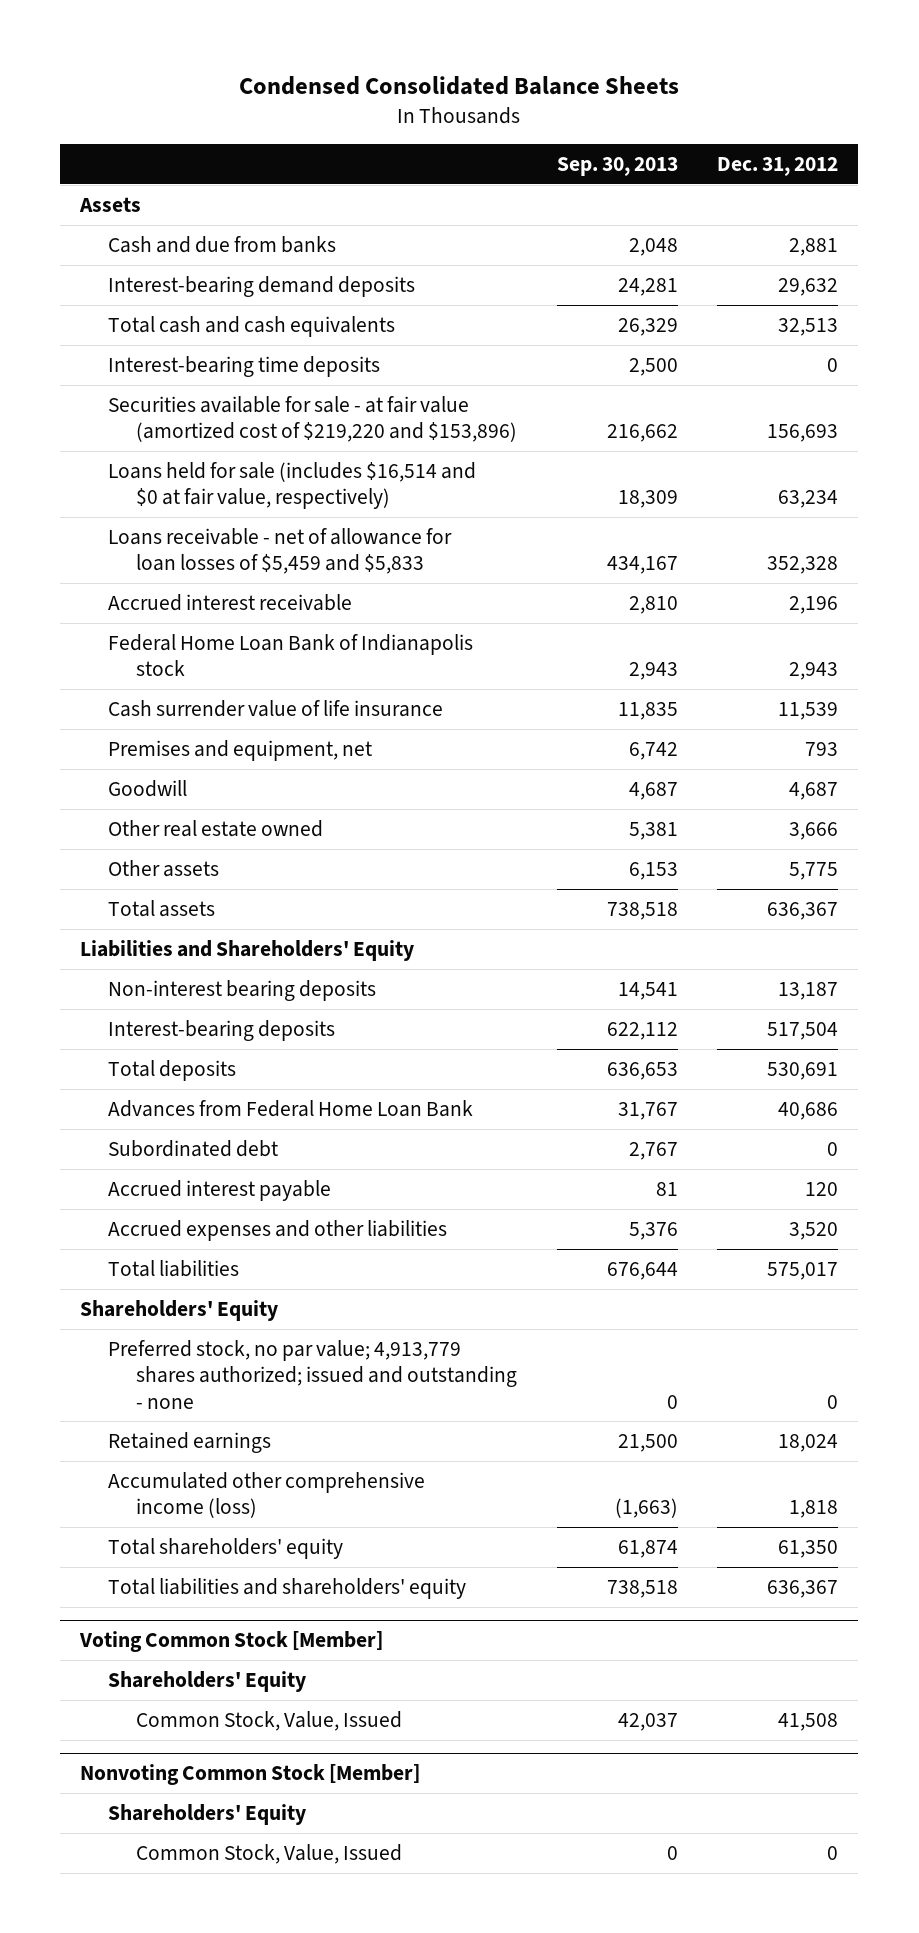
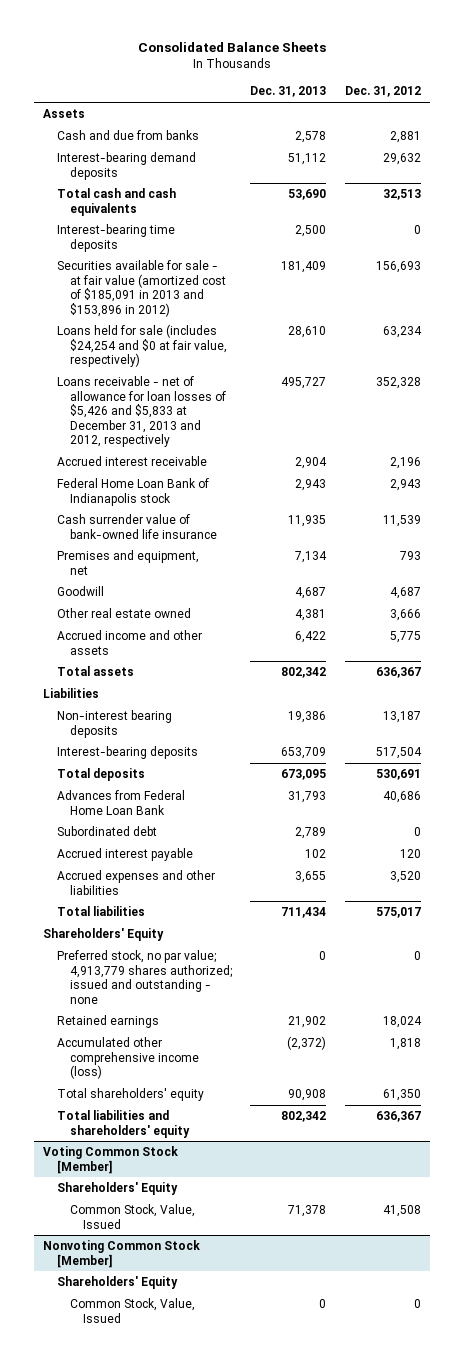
[239,75,680,95] Condensed Consolidated Balance Sheets -> [138,42,327,53] Consolidated Balance Sheets
[556,156,678,176] Sep. 30, 2013 -> none
none -> [250,86,327,98] Dec. 31, 2013
[108,396,517,443] Securities available for sale - at fair value (amortized cost of $219,220 and $153,896) -> [56,260,226,317] Securities available for sale - at fair value (amortized cost of $185,091 in 2013 and $153,896 in 2012)
[108,462,477,510] Loans held for sale (includes $16,514 and $0 at fair value, respectively) -> [56,324,227,368] Loans held for sale (includes $24,254 and $0 at fair value, respectively)
[108,528,453,575] Loans receivable - net of allowance for loan losses of $5,459 and $5,833 -> [56,376,226,447] Loans receivable - net of allowance for loan losses of $5,426 and $5,833 at December 31, 2013 and 2012, respectively
[108,700,444,718] Cash surrender value of life insurance -> [56,514,217,539] Cash surrender value of bank-owned life insurance
[108,860,220,878] Other assets -> [56,630,202,655] Accrued income and other assets
[80,940,415,962] Liabilities and Shareholders' Equity -> none
none -> [43,688,100,699] Liabilities

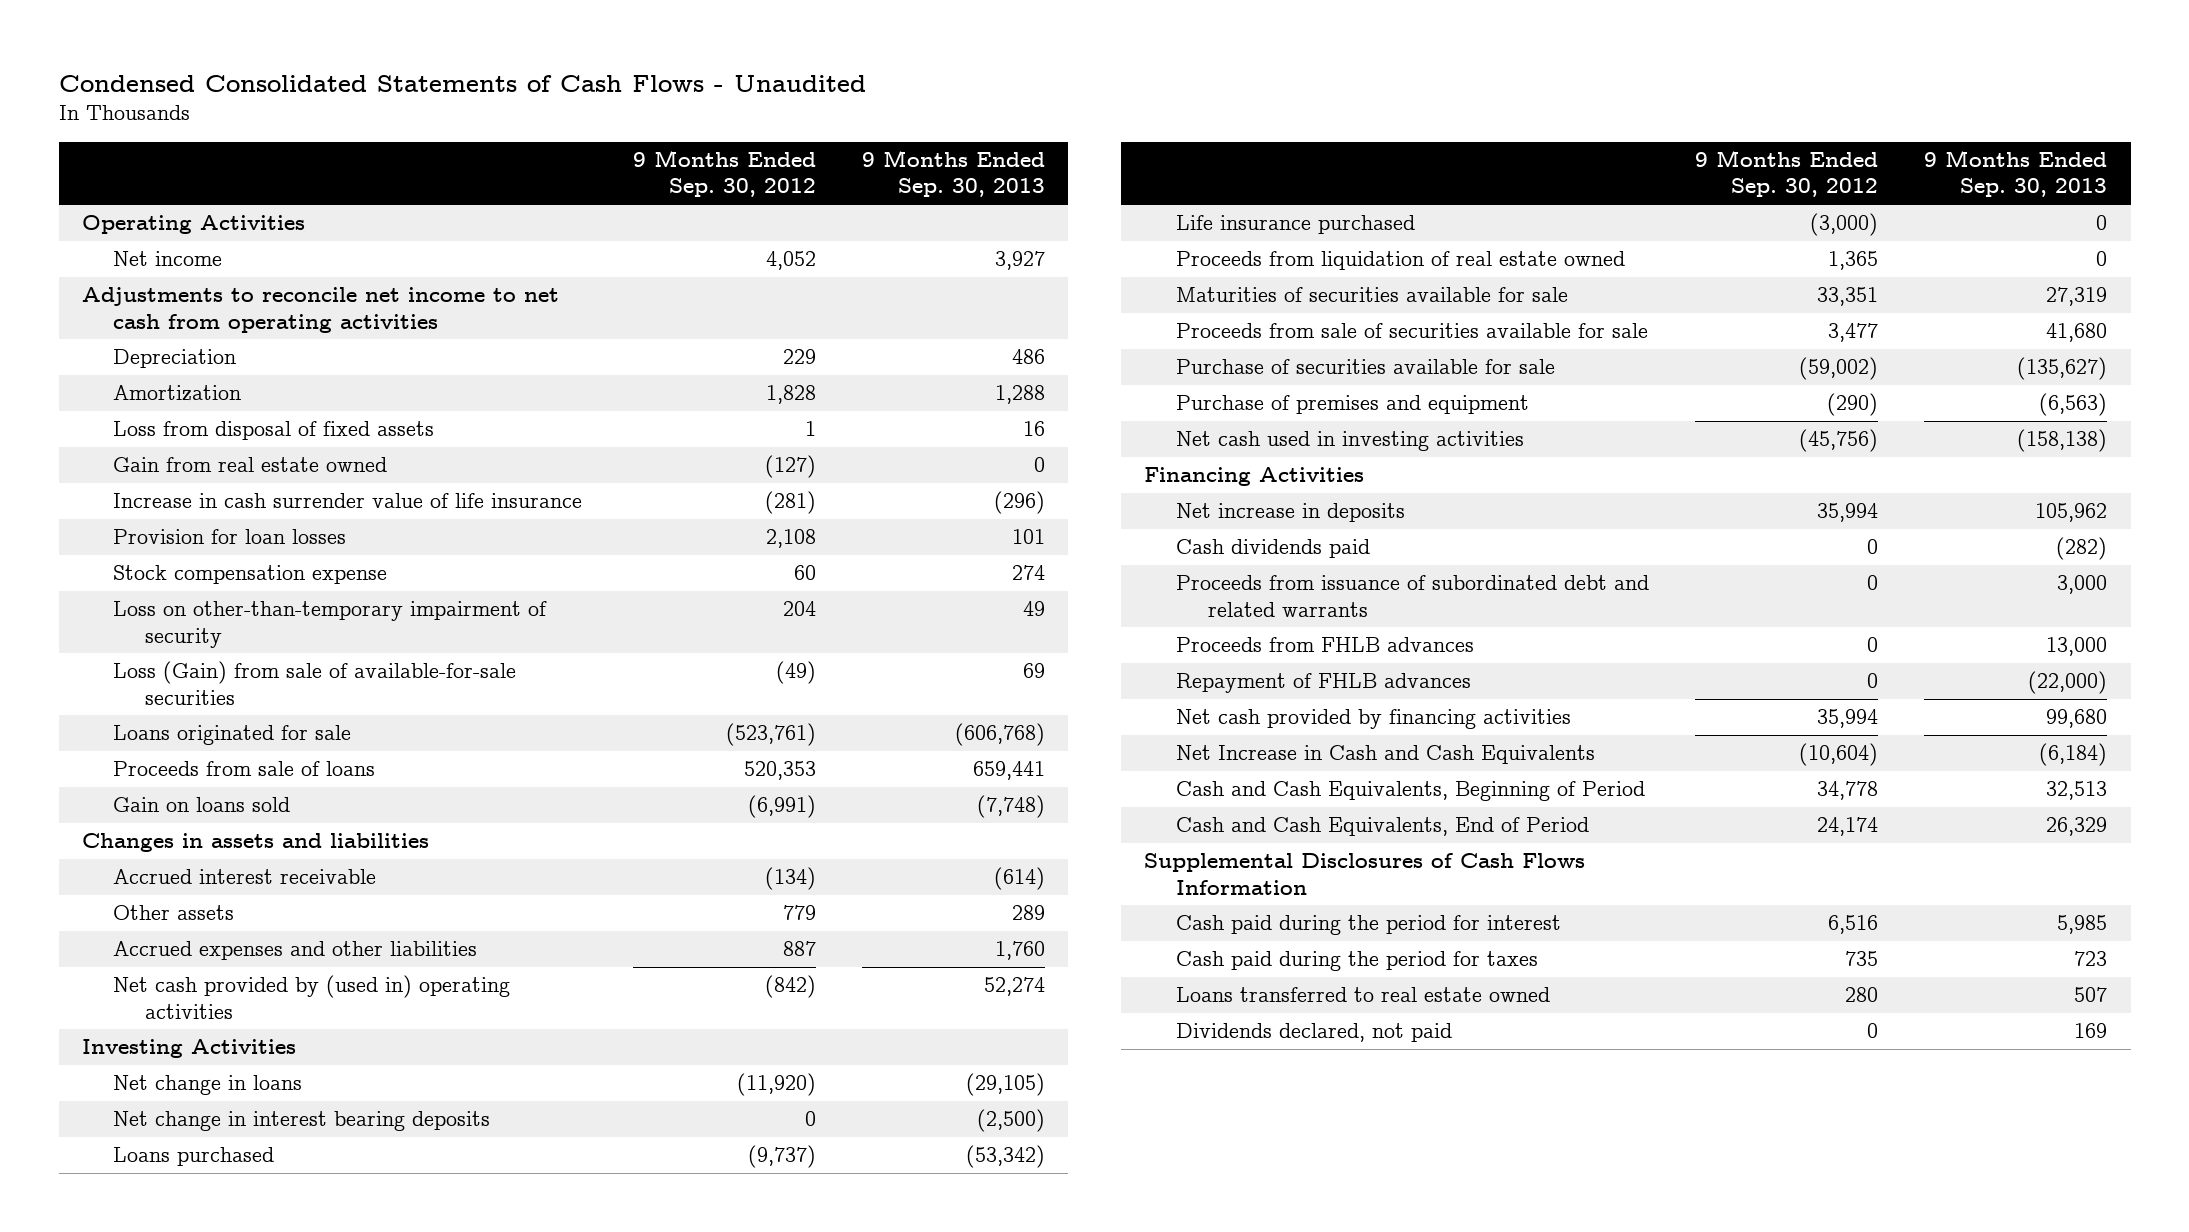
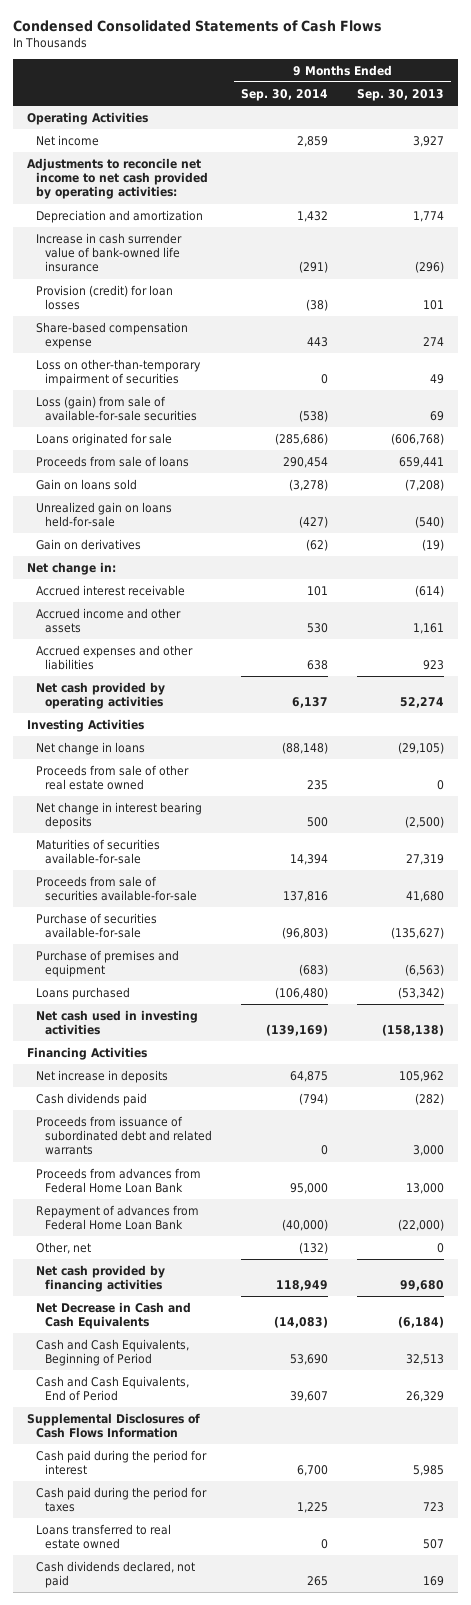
[58,74,866,92] Condensed Consolidated Statements of Cash Flows - Unaudited -> [12,20,382,33] Condensed Consolidated Statements of Cash Flows
[632,150,816,198] 9 Months Ended Sep. 30, 2012 -> none
none -> [241,88,329,101] Sep. 30, 2014
[113,349,237,369] Depreciation -> none
[113,385,242,402] Amortization -> none
[113,421,435,441] Loss from disposal of fixed assets -> none
[113,457,388,473] Gain from real estate owned -> none
[81,287,559,333] Adjustments to reconcile net income to net cash from operating activities -> [27,157,209,200] Adjustments to reconcile net income to net cash provided by operating activities:
none -> [36,209,204,223] Depreciation and amortization
[113,493,583,509] Increase in cash surrender value of life insurance -> [36,232,183,273] Increase in cash surrender value of bank-owned life insurance
[113,529,347,545] Provision for loan losses -> [36,284,174,311] Provision (credit) for loan losses
[113,565,388,585] Stock compensation expense -> [36,321,189,350] Share-based compensation expense
[113,601,548,648] Loss on other-than-temporary impairment of security -> [36,358,202,387] Loss on other-than-temporary impairment of securities
[113,661,517,705] Loss (Gain) from sale of available-for-sale securities -> [36,395,198,422] Loss (gain) from sale of available-for-sale securities
[976,795,1045,819] (7,748) -> [404,478,444,491] (7,208)
none -> [36,501,173,528] Unrealized gain on loans held-for-sale
none -> [36,538,142,550] Gain on derivatives
[81,833,429,853] Changes in assets and liabilities -> [27,561,117,575] Net change in:
[113,905,235,921] Other assets -> [36,607,182,634] Accrued income and other assets
[1011,905,1045,921] 289 -> [412,623,444,635] 1,161
[994,941,1045,961] 1,760 -> [422,660,444,671] 923
[113,975,511,1019] Net cash provided by (used in) operating activities -> [36,681,166,710] Net cash provided by operating activities
none -> [36,764,190,791] Proceeds from sale of other real estate owned
[1175,215,1415,235] Life insurance purchased -> none
[1175,251,1625,271] Proceeds from liquidation of real estate owned -> none
[1175,287,1568,303] Maturities of securities available for sale -> [36,838,161,865] Maturities of securities available-for-sale
[1175,323,1648,339] Proceeds from sale of securities available for sale -> [36,875,198,902] Proceeds from sale of securities available-for-sale
[1175,359,1555,375] Purchase of securities available for sale -> [36,912,158,939] Purchase of securities available-for-sale
[113,1147,275,1167] Loans purchased -> [36,986,131,1000] Loans purchased
[1175,637,1474,653] Proceeds from FHLB advances -> [36,1167,202,1194] Proceeds from advances from Federal Home Loan Bank
[1175,673,1471,694] Repayment of FHLB advances -> [36,1204,200,1231] Repayment of advances from Federal Home Loan Bank
none -> [36,1241,92,1254] Other, net
[1175,745,1595,765] Net Increase in Cash and Cash Equivalents -> [36,1301,192,1330] Net Decrease in Cash and Cash Equivalents
[1175,1023,1452,1043] Dividends declared, not paid -> [36,1560,196,1589] Cash dividends declared, not paid

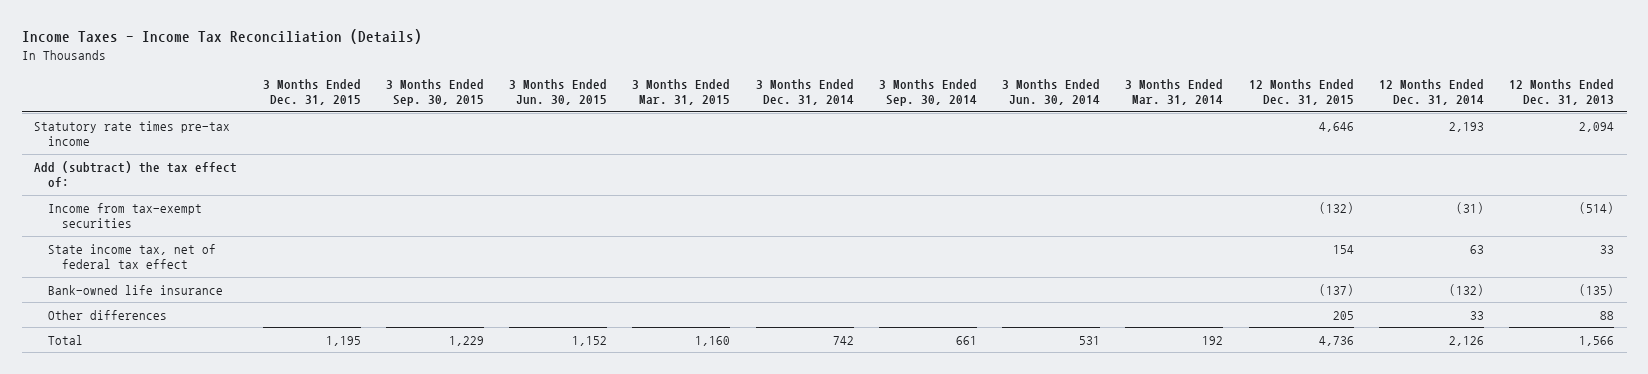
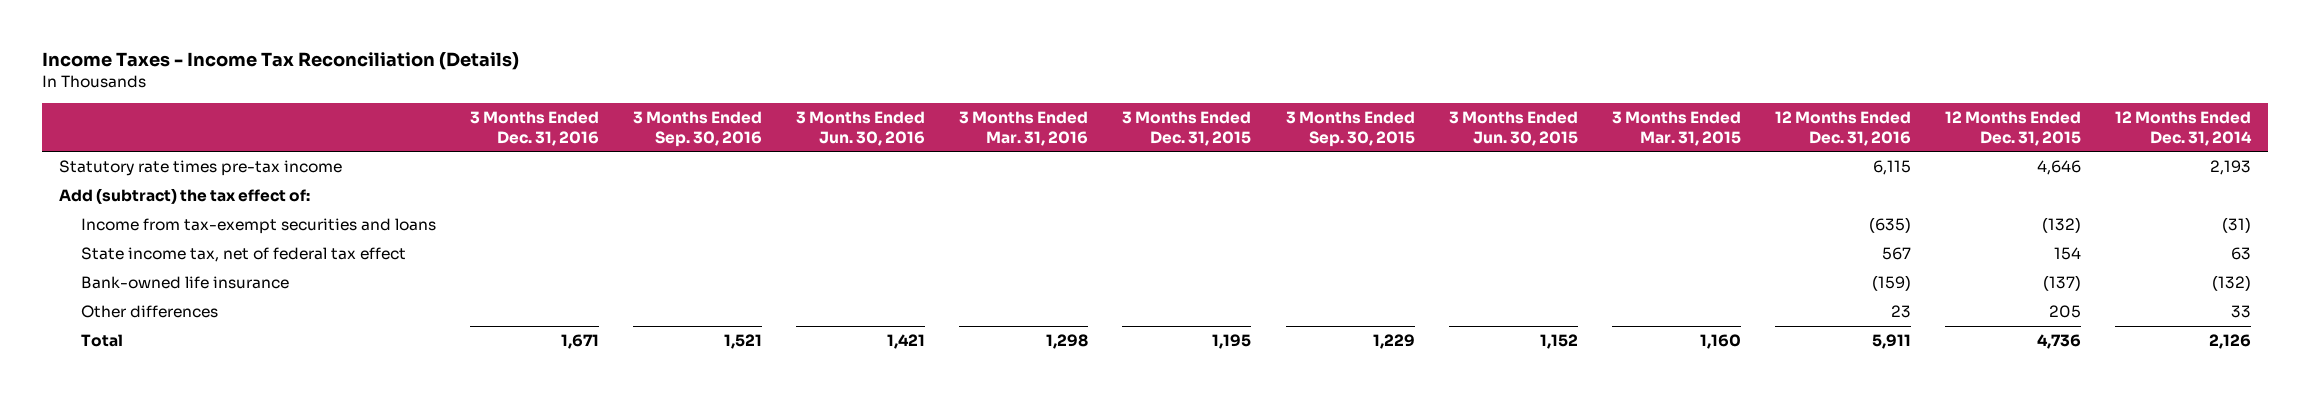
[755,79,854,106] 3 Months Ended Dec. 31, 2014 -> none
[878,79,977,107] 3 Months Ended Sep. 30, 2014 -> none
[1002,79,1101,106] 3 Months Ended Jun. 30, 2014 -> none
[1125,79,1224,106] 3 Months Ended Mar. 31, 2014 -> none
[1509,79,1615,106] 12 Months Ended Dec. 31, 2013 -> none
none -> [469,110,599,146] 3 Months Ended Dec. 31, 2016
none -> [633,110,763,147] 3 Months Ended Sep. 30, 2016
none -> [796,110,926,146] 3 Months Ended Jun. 30, 2016
none -> [959,110,1089,146] 3 Months Ended Mar. 31, 2016
none -> [1774,110,1911,146] 12 Months Ended Dec. 31, 2016
[48,202,203,229] Income from tax-exempt securities -> [80,218,436,235] Income from tax-exempt securities and loans

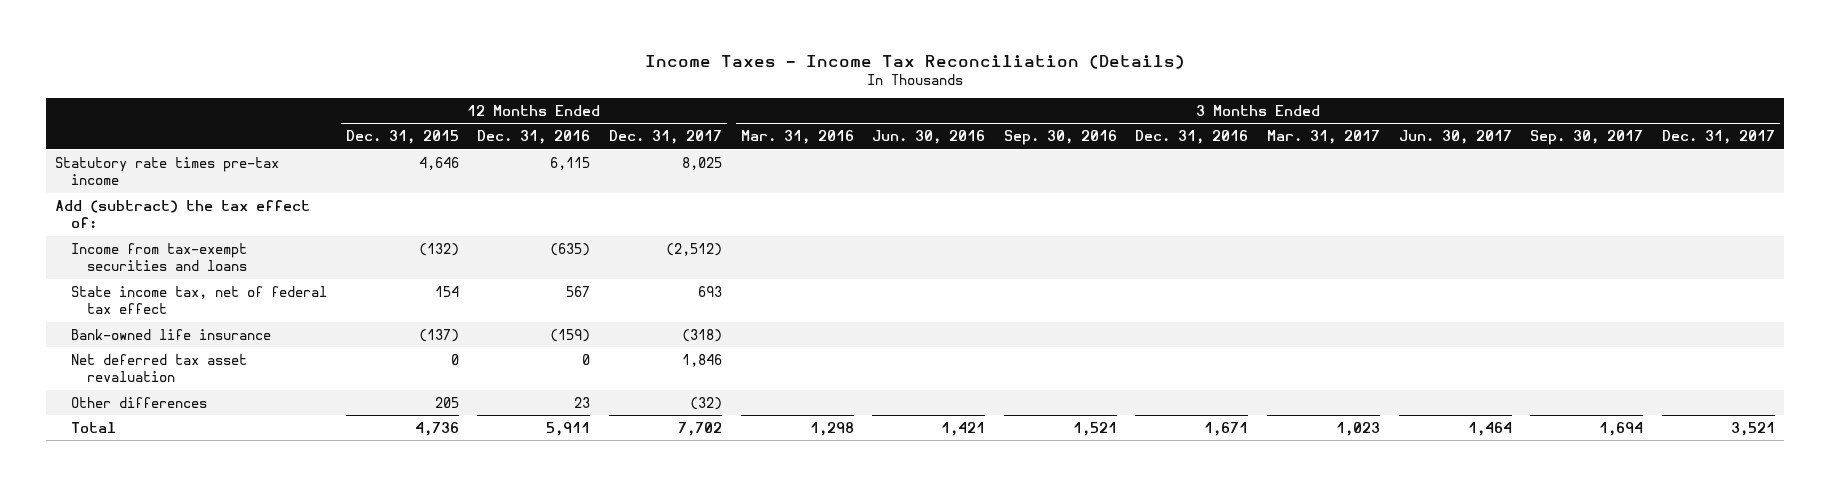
[1122,110,1252,146] 3 Months Ended Dec. 31, 2015 -> none
[1285,110,1415,147] 3 Months Ended Sep. 30, 2015 -> none
[1448,110,1578,146] 3 Months Ended Jun. 30, 2015 -> none
[1611,110,1741,146] 3 Months Ended Mar. 31, 2015 -> none
[2115,110,2253,146] 12 Months Ended Dec. 31, 2014 -> none
none -> [608,130,722,145] Dec. 31, 2017
none -> [1267,130,1381,145] Mar. 31, 2017
none -> [1398,130,1512,145] Jun. 30, 2017
none -> [1530,130,1644,146] Sep. 30, 2017
none -> [1662,130,1776,145] Dec. 31, 2017
none -> [70,353,247,383] Net deferred tax asset revaluation

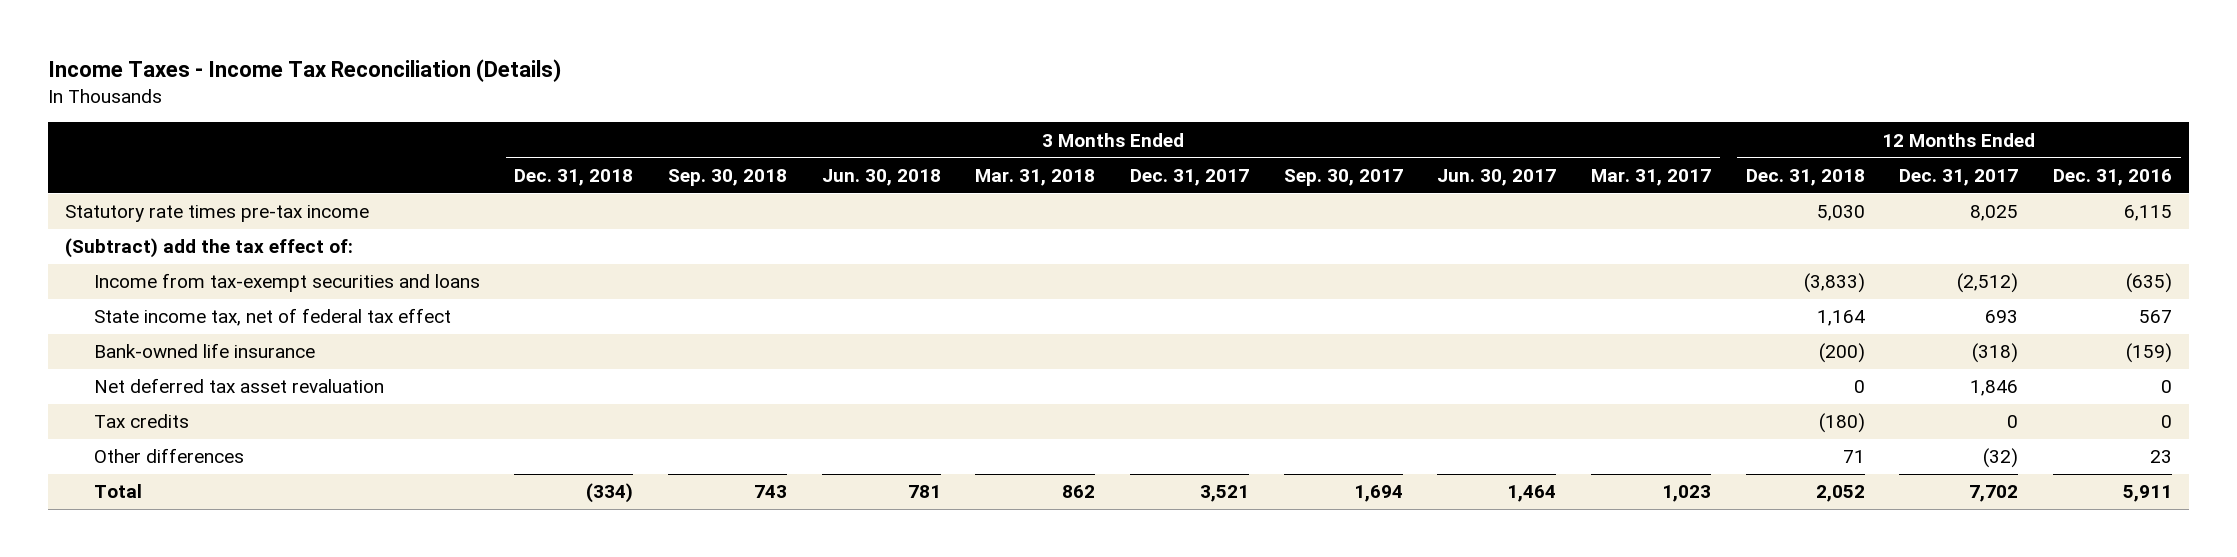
[345,130,459,145] Dec. 31, 2015 -> none
[740,130,854,145] Mar. 31, 2016 -> none
[872,130,986,145] Jun. 30, 2016 -> none
[1003,130,1117,146] Sep. 30, 2016 -> none
[1135,130,1249,145] Dec. 31, 2016 -> none
none -> [514,169,634,187] Dec. 31, 2018
none -> [668,169,788,187] Sep. 30, 2018
none -> [821,169,941,187] Jun. 30, 2018
none -> [975,169,1096,187] Mar. 31, 2018
none -> [1745,169,1865,187] Dec. 31, 2018
[55,199,311,229] Add (subtract) the tax effect of: -> [65,238,354,259] (Subtract) add the tax effect of:
none -> [93,414,189,429] Tax credits

